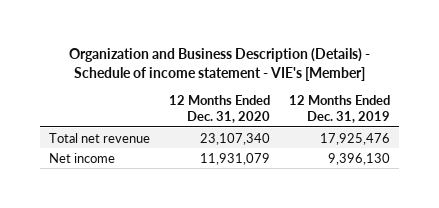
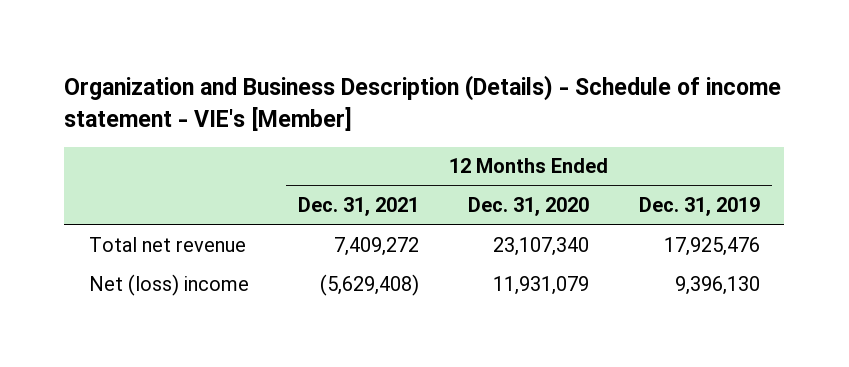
none -> [298,196,420,216] Dec. 31, 2021
[49,152,116,163] Net income -> [88,273,249,296] Net (loss) income

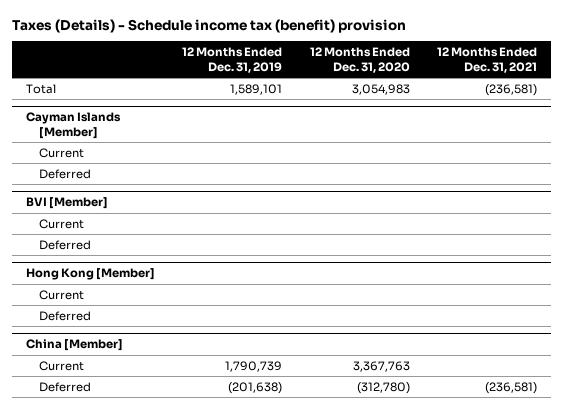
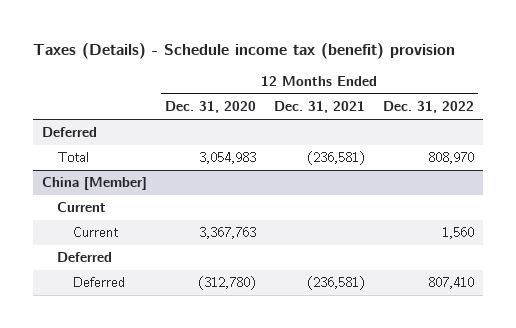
[182,47,283,74] 12 Months Ended Dec. 31, 2019 -> none
none -> [382,101,474,114] Dec. 31, 2022
[25,112,121,140] Cayman Islands [Member] -> none
[39,147,85,158] Current -> none
[25,197,108,210] BVI [Member] -> none
[39,218,85,229] Current -> none
[39,239,92,250] Deferred -> none
[25,268,155,281] Hong Kong [Member] -> none
[39,289,85,300] Current -> none
[39,310,92,321] Deferred -> none
[25,83,56,94] Total -> [57,152,90,163] Total
none -> [57,202,107,213] Current
none -> [57,252,113,263] Deferred

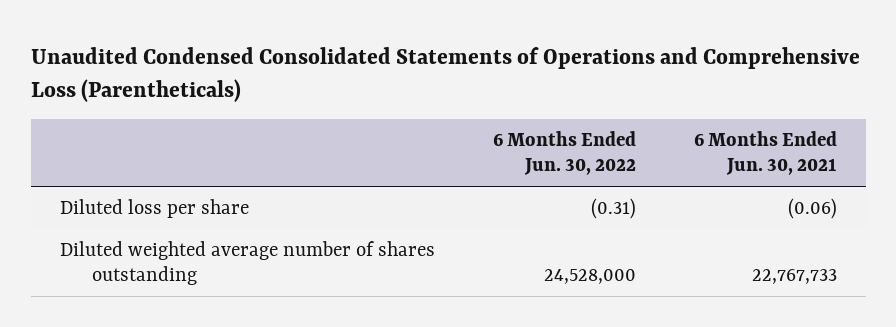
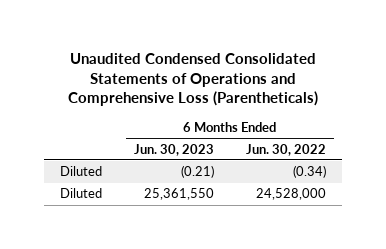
[693,131,837,176] 6 Months Ended Jun. 30, 2021 -> none
none -> [134,143,215,156] Jun. 30, 2023
[59,199,249,219] Diluted loss per share -> [60,166,103,177] Diluted
[590,198,636,220] (0.31) -> [293,165,327,179] (0.34)
[59,241,435,286] Diluted weighted average number of shares outstanding -> [60,188,103,199] Diluted

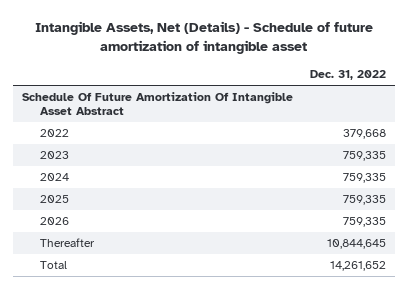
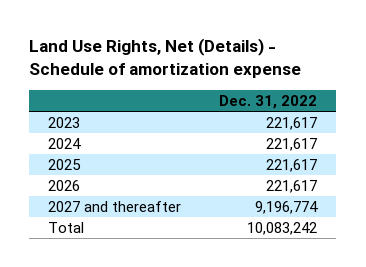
[35,21,374,54] Intangible Assets, Net (Details) - Schedule of future amortization of intangible asset -> [29,38,302,79] Land Use Rights, Net (Details) - Schedule of amortization expense
[22,92,294,116] Schedule Of Future Amortization Of Intangible Asset Abstract -> none
[39,129,69,138] 2022 -> none
[39,238,95,248] Thereafter -> none
[343,151,387,162] 759,335 -> [266,116,318,130] 221,617
[343,173,387,184] 759,335 -> [266,137,318,151] 221,617
[343,195,387,206] 759,335 -> [266,158,318,172] 221,617
[343,217,387,228] 759,335 -> [266,179,318,193] 221,617
none -> [48,200,182,212] 2027 and thereafter
[330,261,387,272] 14,261,652 -> [247,221,318,235] 10,083,242

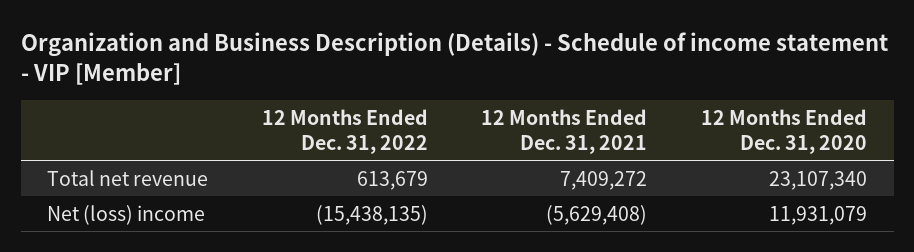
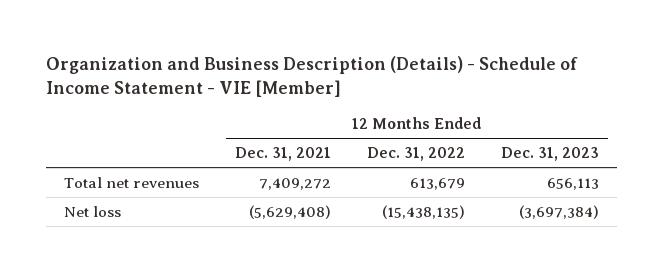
[20,31,888,85] Organization and Business Description (Details) - Schedule of income statement - VIP [Member] -> [46,56,579,98] Organization and Business Description (Details) - Schedule of Income Statement - VIE [Member]
[700,108,867,154] 12 Months Ended Dec. 31, 2020 -> none
none -> [500,146,599,161] Dec. 31, 2023
[47,169,209,186] Total net revenue -> [64,176,200,188] Total net revenues
[47,204,206,225] Net (loss) income -> [64,205,122,217] Net loss

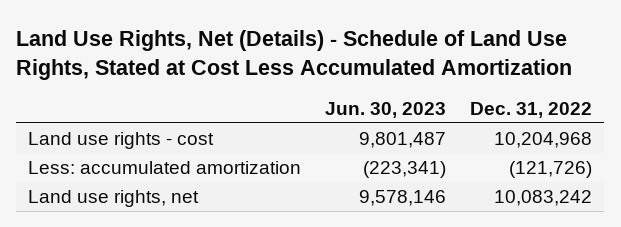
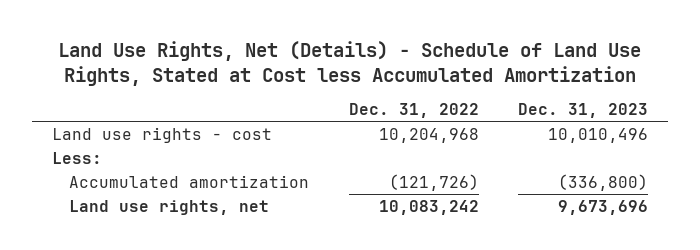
[16,29,573,80] Land Use Rights, Net (Details) - Schedule of Land Use Rights, Stated at Cost Less Accumulated Amortization -> [57,40,641,86] Land Use Rights, Net (Details) - Schedule of Land Use Rights, Stated at Cost less Accumulated Amortization
[325,101,447,118] Jun. 30, 2023 -> none
none -> [517,103,648,119] Dec. 31, 2023
none -> [51,151,102,164] Less:
[28,161,302,175] Less: accumulated amortization -> [69,174,310,188] Accumulated amortization

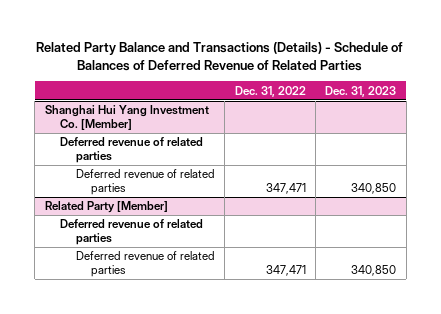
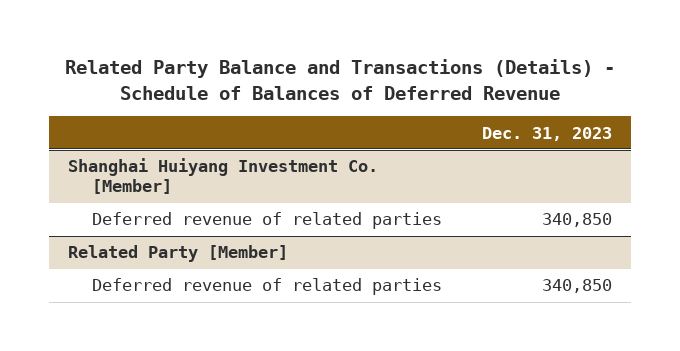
[36,42,404,71] Related Party Balance and Transactions (Details) - Schedule of Balances of Deferred Revenue of Related Parties -> [65,59,616,100] Related Party Balance and Transactions (Details) - Schedule of Balances of Deferred Revenue
[234,85,306,97] Dec. 31, 2022 -> none
[60,137,204,164] Deferred revenue of related parties -> none
[44,105,209,131] Shanghai Hui Yang Investment Co. [Member] -> [68,158,379,195] Shanghai Huiyang Investment Co. [Member]
[60,219,204,246] Deferred revenue of related parties -> none

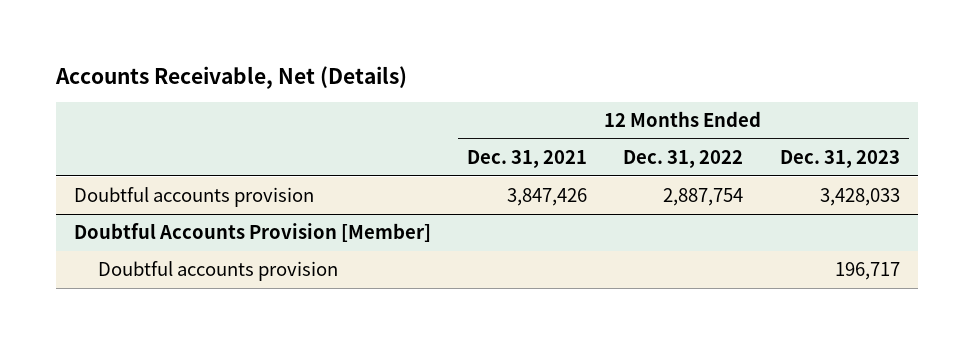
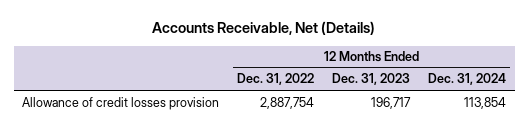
[467,149,588,168] Dec. 31, 2021 -> none
none -> [427,73,506,86] Dec. 31, 2024
[73,187,314,208] Doubtful accounts provision -> none
[73,223,431,243] Doubtful Accounts Provision [Member] -> none
[98,261,339,282] Doubtful accounts provision -> none
none -> [22,96,220,110] Allowance of credit losses provision

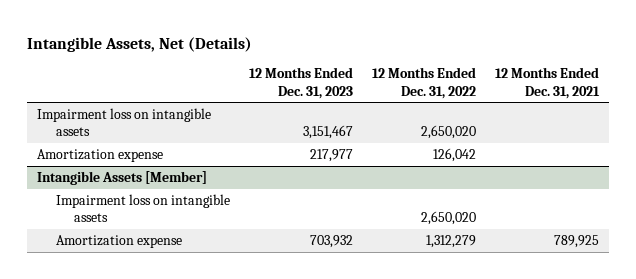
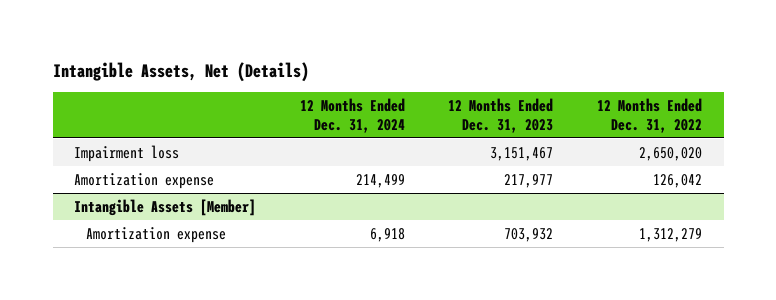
[494,67,600,99] 12 Months Ended Dec. 31, 2021 -> none
none -> [299,97,405,133] 12 Months Ended Dec. 31, 2024
[36,107,211,137] Impairment loss on intangible assets -> [74,144,180,162] Impairment loss
[55,193,230,223] Impairment loss on intangible assets -> none

